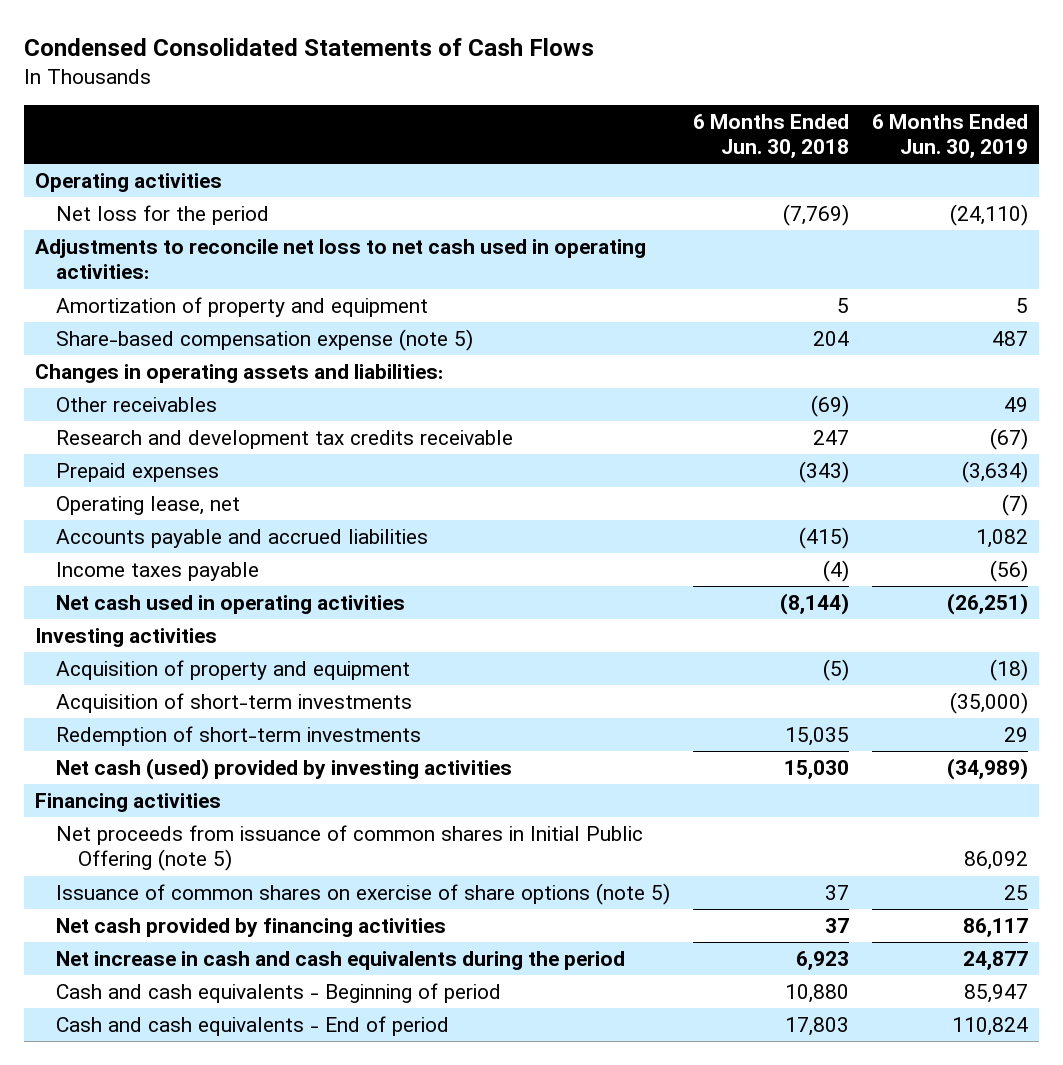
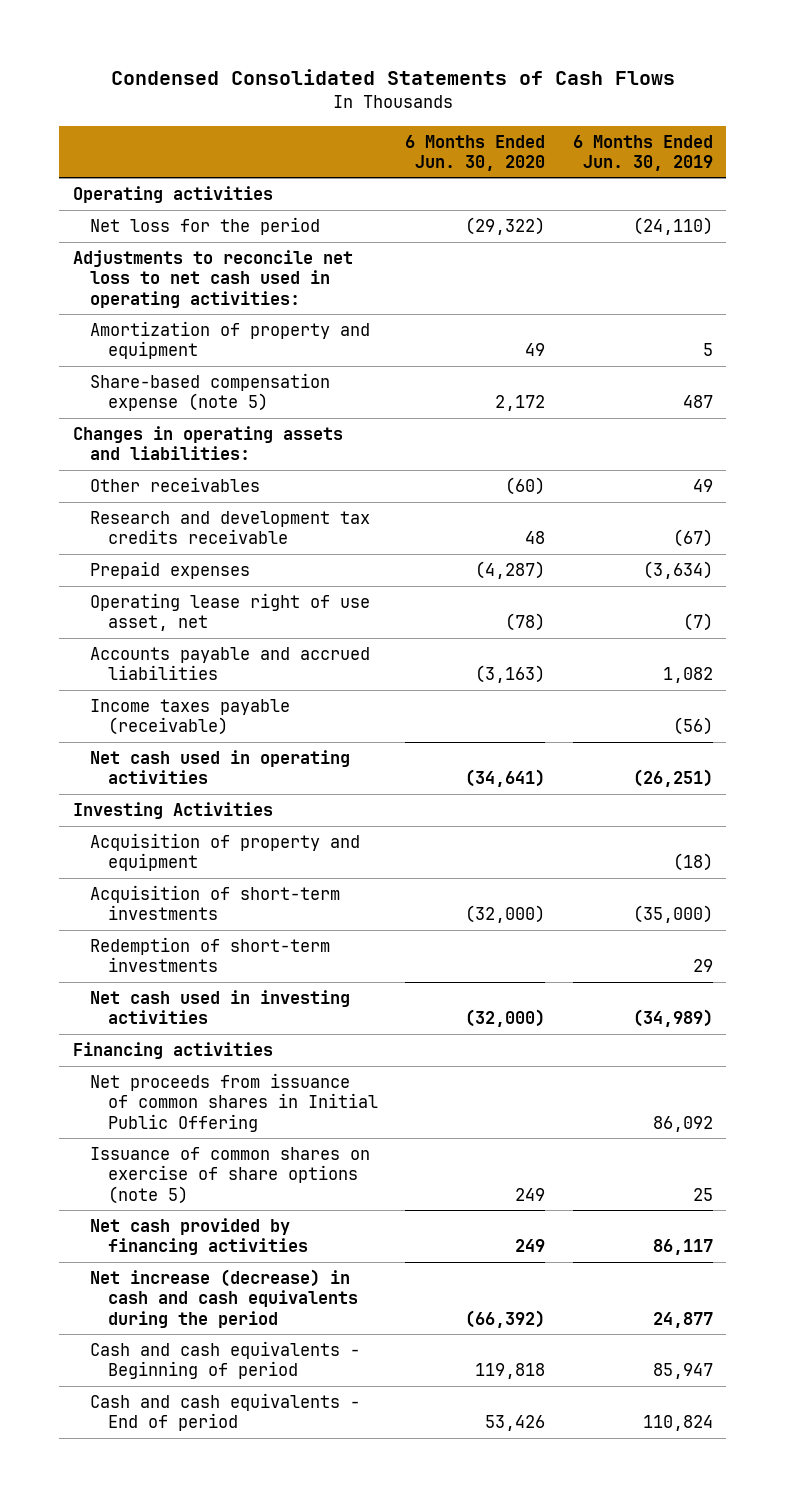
[693,113,850,159] 6 Months Ended Jun. 30, 2018 -> none
none -> [405,134,546,171] 6 Months Ended Jun. 30, 2020
[56,495,241,515] Operating lease, net -> none
none -> [90,593,371,632] Operating lease right of use asset, net
[56,561,260,581] Income taxes payable -> [90,699,291,736] Income taxes payable (receivable)
[35,627,218,647] Investing activities -> [72,802,273,820] Investing Activities
[56,757,513,780] Net cash (used) provided by investing activities -> [90,990,351,1025] Net cash used in investing activities
[56,824,644,872] Net proceeds from issuance of common shares in Initial Public Offering (note 5) -> [90,1073,378,1132] Net proceeds from issuance of common shares in Initial Public Offering
[56,950,626,970] Net increase in cash and cash equivalents during the period -> [90,1269,358,1328] Net increase (decrease) in cash and cash equivalents during the period

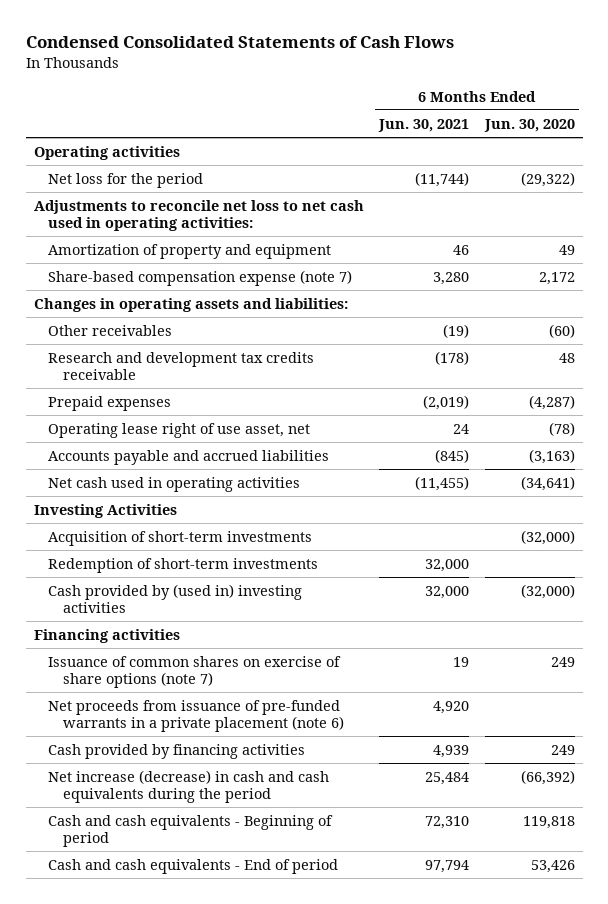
[572,134,713,171] 6 Months Ended Jun. 30, 2019 -> none
none -> [378,118,470,132] Jun. 30, 2021
[90,373,331,412] Share-based compensation expense (note 5) -> [48,269,353,286] Share-based compensation expense (note 7)
[90,699,291,736] Income taxes payable (receivable) -> none
[90,833,361,872] Acquisition of property and equipment -> none
[90,990,351,1025] Net cash used in investing activities -> [48,583,303,613] Cash provided by (used in) investing activities
[90,1073,378,1132] Net proceeds from issuance of common shares in Initial Public Offering -> none
[90,1147,371,1204] Issuance of common shares on exercise of share options (note 5) -> [48,655,342,688] Issuance of common shares on exercise of share options (note 7)
none -> [48,699,345,732] Net proceeds from issuance of pre-funded warrants in a private placement (note 6)
[90,1218,308,1256] Net cash provided by financing activities -> [48,743,306,759] Cash provided by financing activities

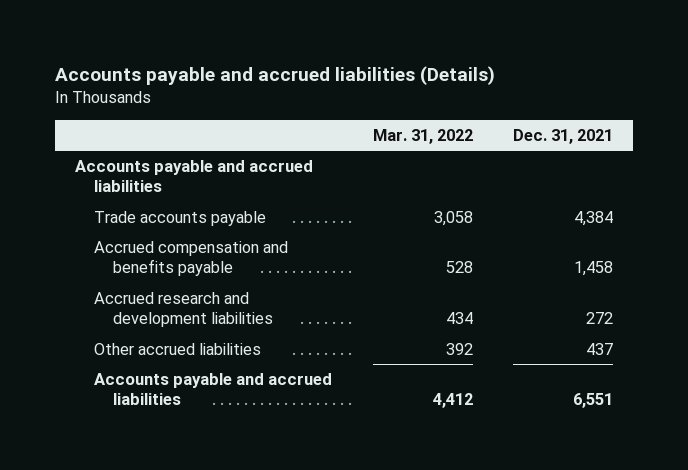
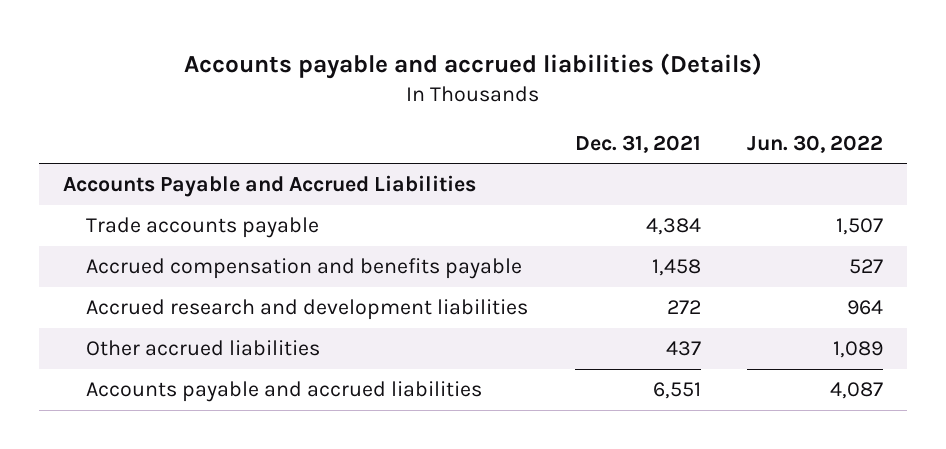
[372,128,473,144] Mar. 31, 2022 -> none
none -> [747,134,884,153] Jun. 30, 2022
[75,159,314,193] Accounts payable and accrued liabilities -> [62,175,476,198] Accounts Payable and Accrued Liabilities

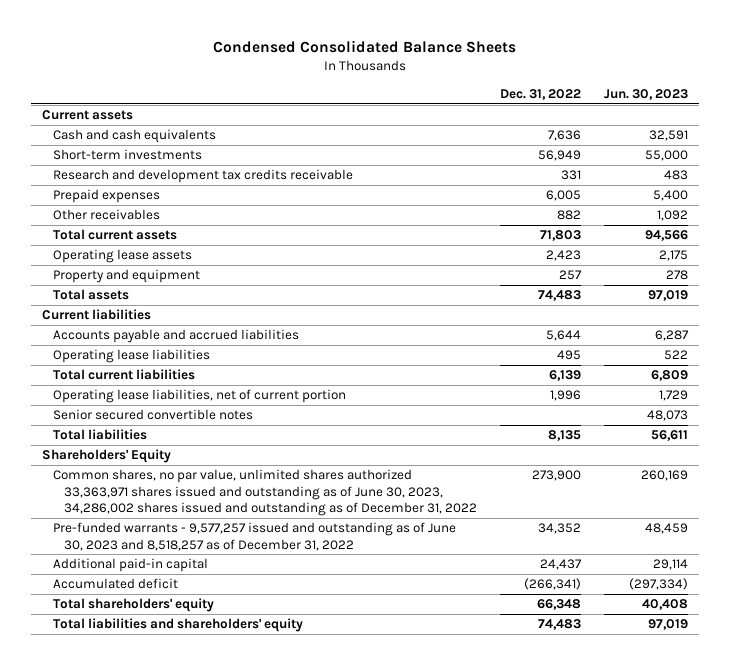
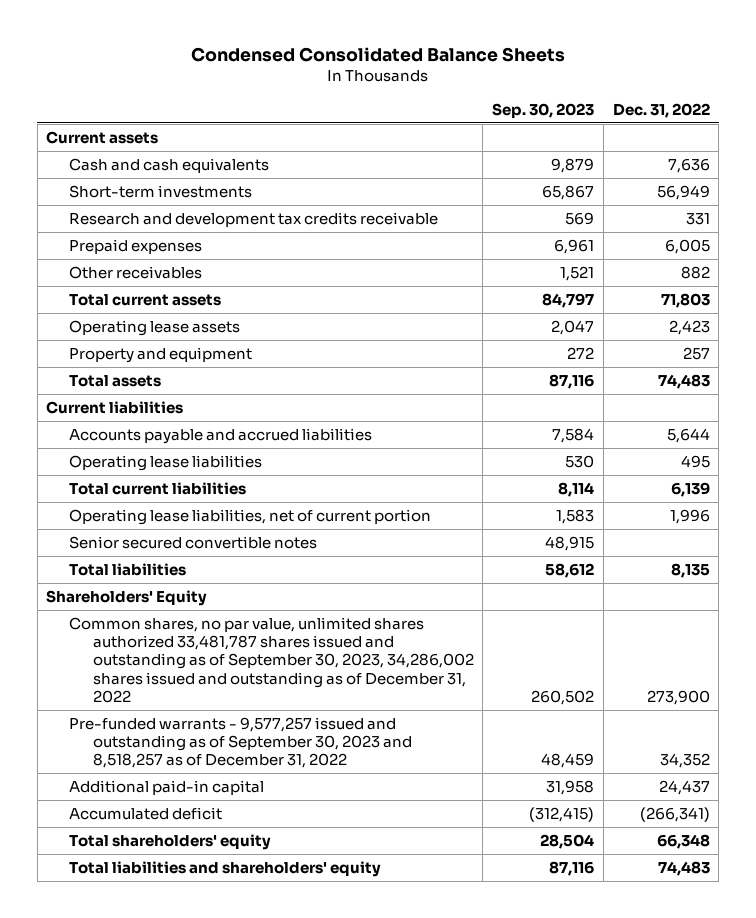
[603,89,688,101] Jun. 30, 2023 -> none
none -> [492,102,595,118] Sep. 30, 2023
[52,469,477,517] Common shares, no par value, unlimited shares authorized 33,363,971 shares issued and outstanding as of June 30, 2023, 34,286,002 shares issued and outstanding as of December 31, 2022 -> [69,616,474,703] Common shares, no par value, unlimited shares authorized 33,481,787 shares issued and outstanding as of September 30, 2023, 34,286,002 shares issued and outstanding as of December 31, 2022
[52,522,456,551] Pre-funded warrants - 9,577,257 issued and outstanding as of June 30, 2023 and 8,518,257 as of December 31, 2022 -> [69,716,412,769] Pre-funded warrants - 9,577,257 issued and outstanding as of September 30, 2023 and 8,518,257 as of December 31, 2022

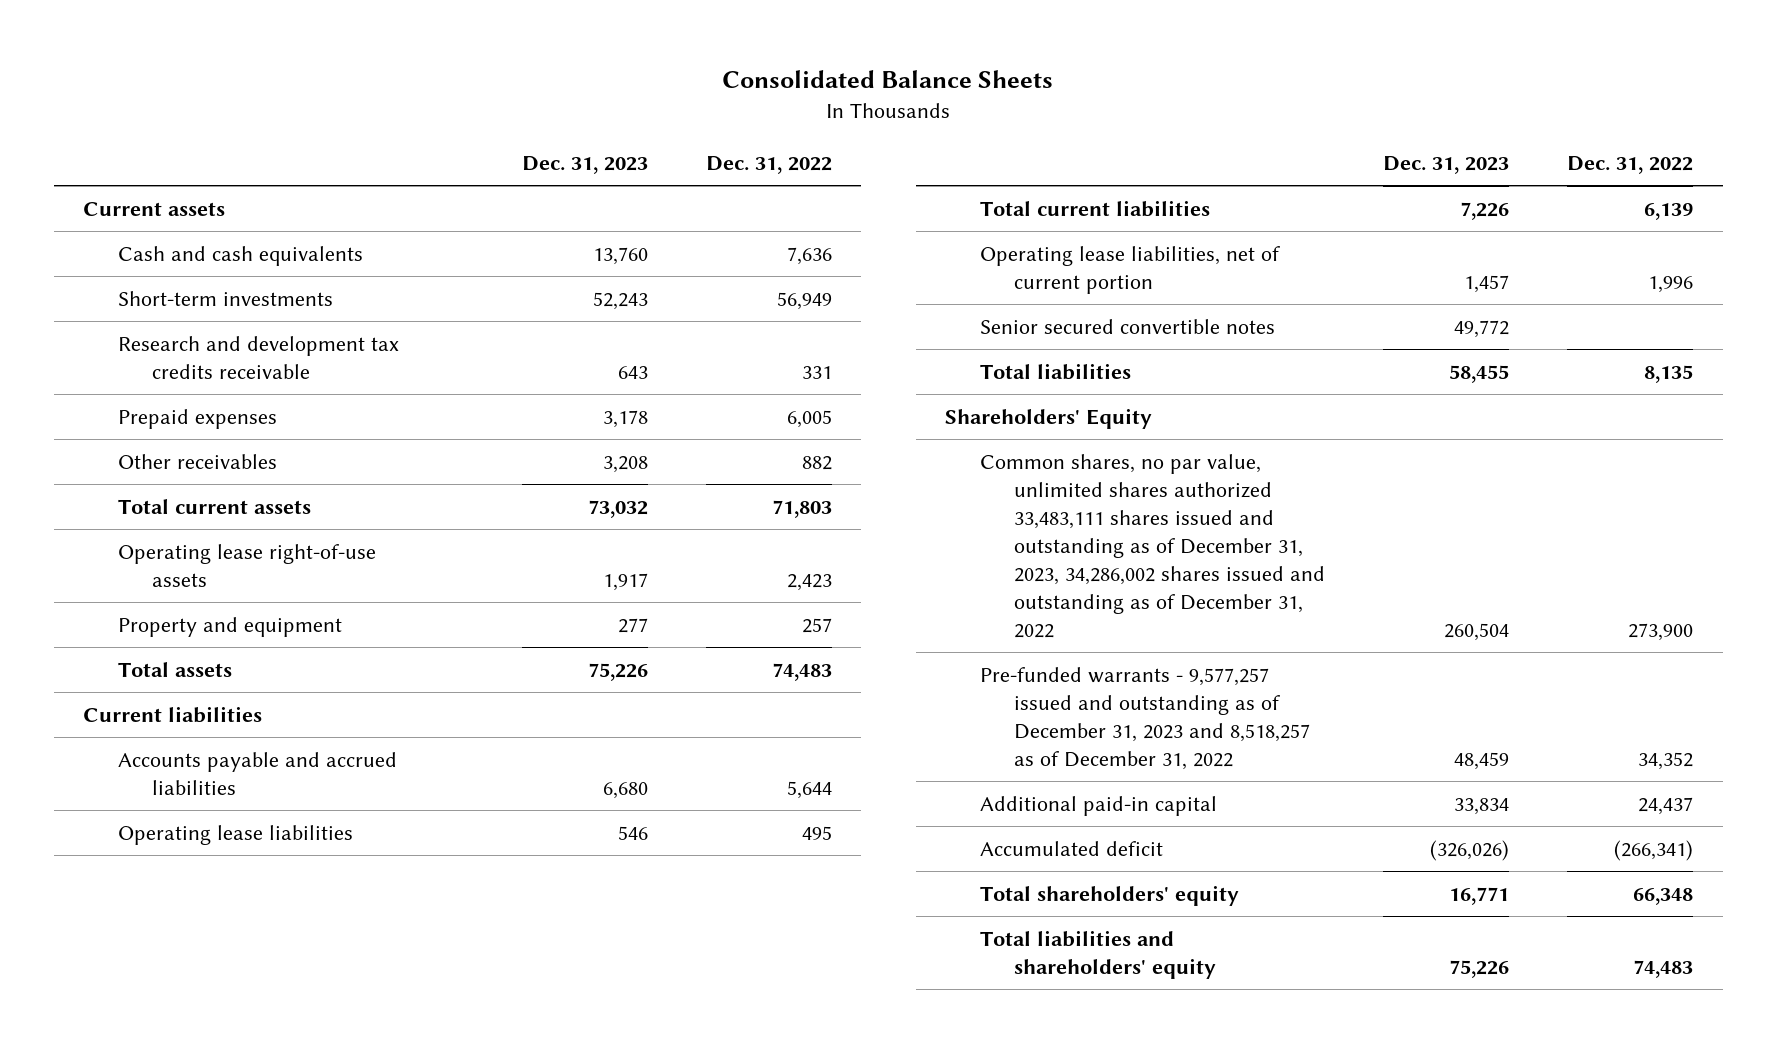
[191,46,566,62] Condensed Consolidated Balance Sheets -> [722,70,1054,89] Consolidated Balance Sheets
[492,102,595,118] Sep. 30, 2023 -> none
none -> [521,155,648,174] Dec. 31, 2023
[69,319,241,336] Operating lease assets -> [117,543,376,587] Operating lease right-of-use assets
[69,616,474,703] Common shares, no par value, unlimited shares authorized 33,481,787 shares issued and outstanding as of September 30, 2023, 34,286,002 shares issued and outstanding as of December 31, 2022 -> [979,453,1326,638] Common shares, no par value, unlimited shares authorized 33,483,111 shares issued and outstanding as of December 31, 2023, 34,286,002 shares issued and outstanding as of December 31, 2022
[69,716,412,769] Pre-funded warrants - 9,577,257 issued and outstanding as of September 30, 2023 and 8,518,257 as of December 31, 2022 -> [979,666,1311,770] Pre-funded warrants - 9,577,257 issued and outstanding as of December 31, 2023 and 8,518,257 as of December 31, 2022

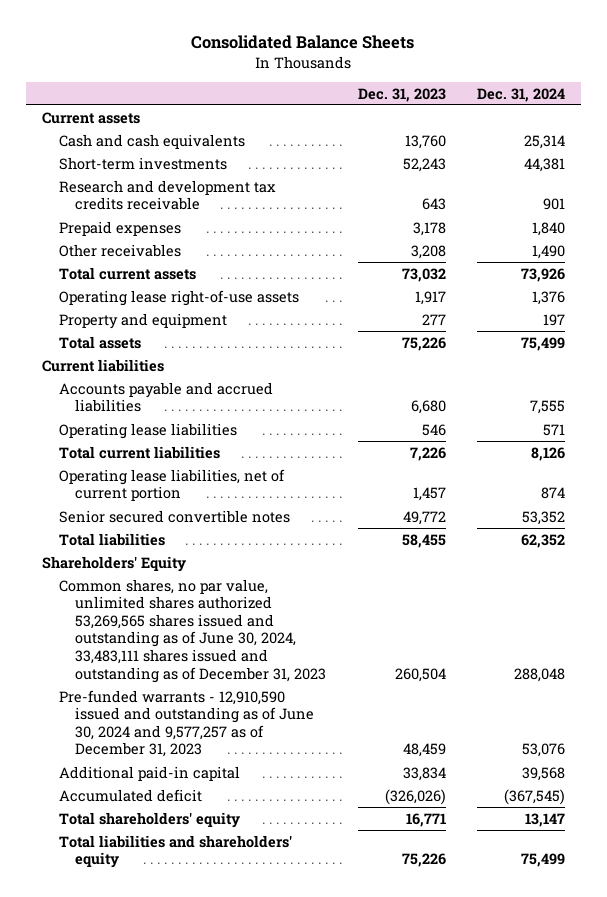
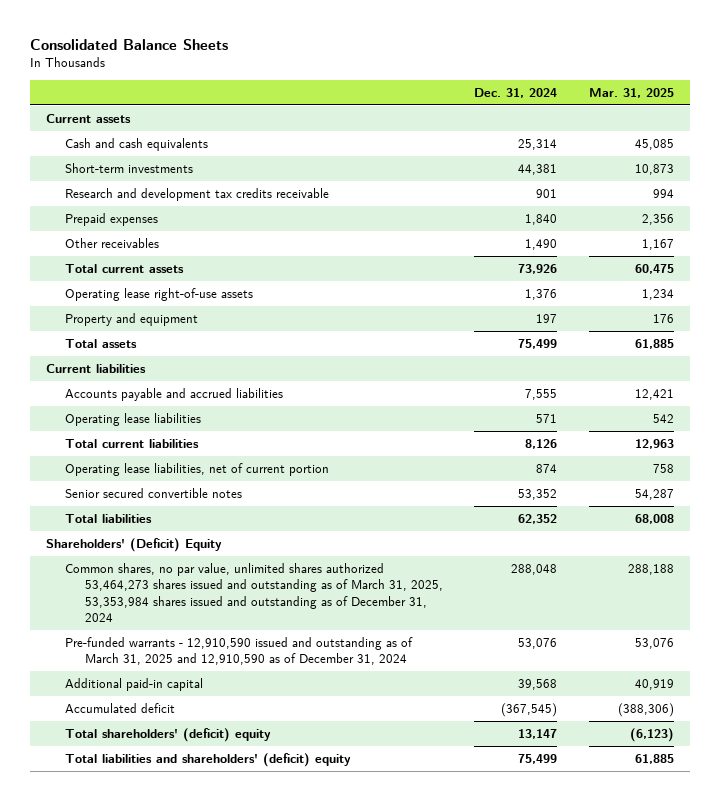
[357,87,446,102] Dec. 31, 2023 -> none
none -> [588,87,674,98] Mar. 31, 2025
[41,555,186,572] Shareholders' Equity -> [45,537,222,552] Shareholders' (Deficit) Equity
[58,578,327,683] Common shares, no par value, unlimited shares authorized 53,269,565 shares issued and outstanding as of June 30, 2024, 33,483,111 shares issued and outstanding as of December 31, 2023 -> [65,562,443,622] Common shares, no par value, unlimited shares authorized 53,464,273 shares issued and outstanding as of March 31, 2025, 53,353,984 shares issued and outstanding as of December 31, 2024
[58,689,315,758] Pre-funded warrants - 12,910,590 issued and outstanding as of June 30, 2024 and 9,577,257 as of December 31, 2023 -> [65,636,414,666] Pre-funded warrants - 12,910,590 issued and outstanding as of March 31, 2025 and 12,910,590 as of December 31, 2024
[58,811,240,828] Total shareholders' equity -> [65,727,272,742] Total shareholders' (deficit) equity
[58,834,292,869] Total liabilities and shareholders' equity -> [65,752,352,767] Total liabilities and shareholders' (deficit) equity

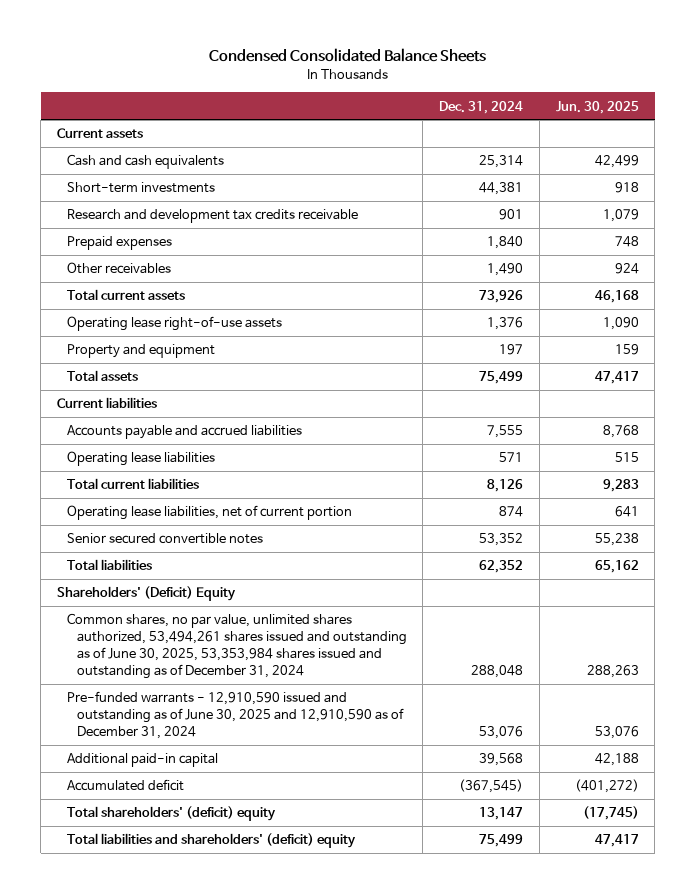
[29,38,228,50] Consolidated Balance Sheets -> [208,48,486,63] Condensed Consolidated Balance Sheets
[588,87,674,98] Mar. 31, 2025 -> none
none -> [555,100,639,114] Jun. 30, 2025
[65,562,443,622] Common shares, no par value, unlimited shares authorized 53,464,273 shares issued and outstanding as of March 31, 2025, 53,353,984 shares issued and outstanding as of December 31, 2024 -> [66,613,407,679] Common shares, no par value, unlimited shares authorized, 53,494,261 shares issued and outstanding as of June 30, 2025, 53,353,984 shares issued and outstanding as of December 31, 2024
[65,636,414,666] Pre-funded warrants - 12,910,590 issued and outstanding as of March 31, 2025 and 12,910,590 as of December 31, 2024 -> [66,691,404,739] Pre-funded warrants - 12,910,590 issued and outstanding as of June 30, 2025 and 12,910,590 as of December 31, 2024

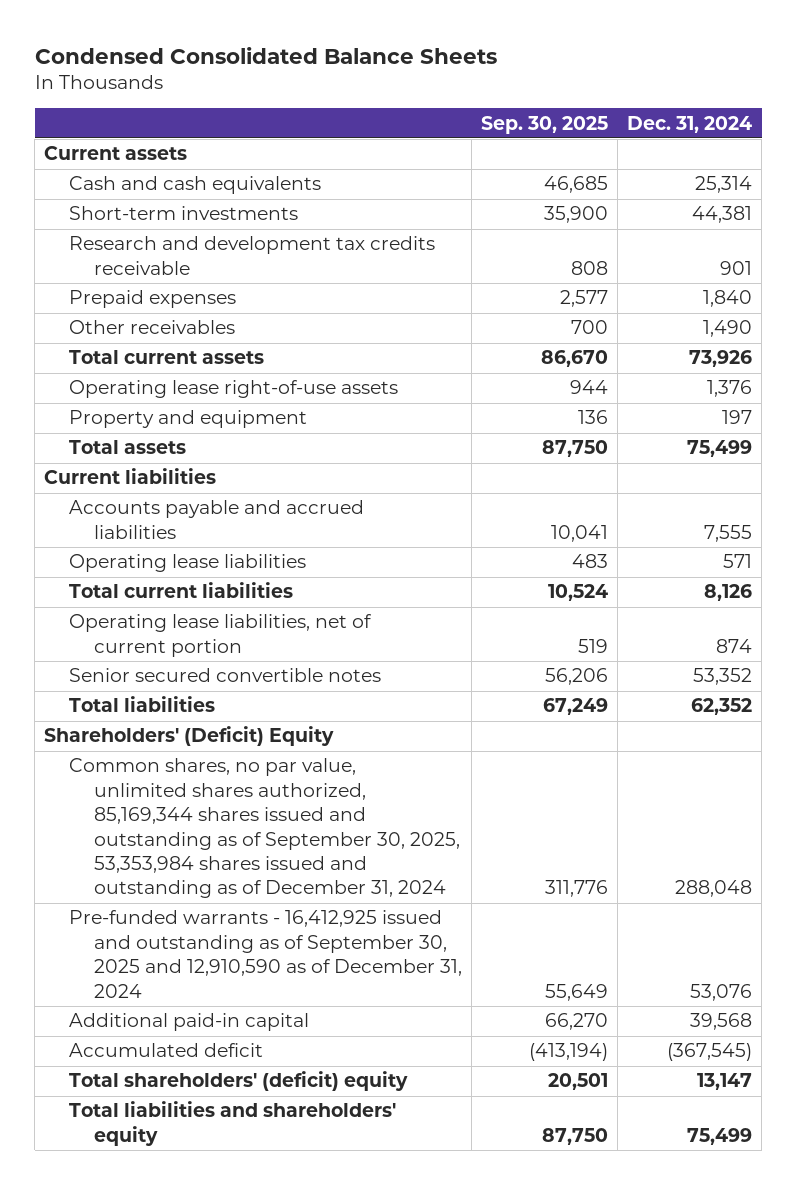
[555,100,639,114] Jun. 30, 2025 -> none
none -> [480,115,608,134] Sep. 30, 2025
[66,613,407,679] Common shares, no par value, unlimited shares authorized, 53,494,261 shares issued and outstanding as of June 30, 2025, 53,353,984 shares issued and outstanding as of December 31, 2024 -> [68,758,460,899] Common shares, no par value, unlimited shares authorized, 85,169,344 shares issued and outstanding as of September 30, 2025, 53,353,984 shares issued and outstanding as of December 31, 2024
[66,691,404,739] Pre-funded warrants - 12,910,590 issued and outstanding as of June 30, 2025 and 12,910,590 as of December 31, 2024 -> [68,910,462,998] Pre-funded warrants - 16,412,925 issued and outstanding as of September 30, 2025 and 12,910,590 as of December 31, 2024
[66,833,356,849] Total liabilities and shareholders' (deficit) equity -> [68,1101,396,1146] Total liabilities and shareholders' equity

